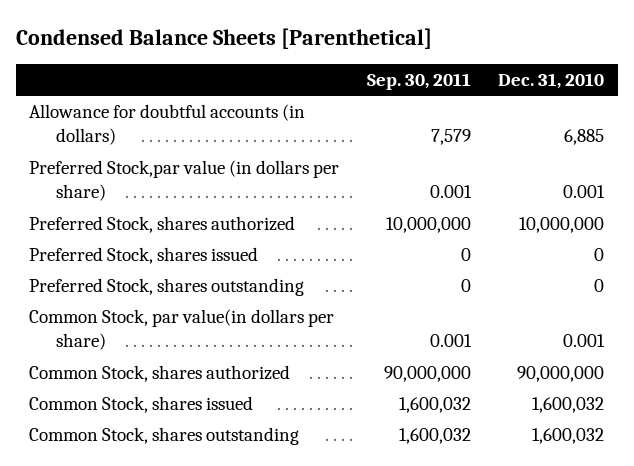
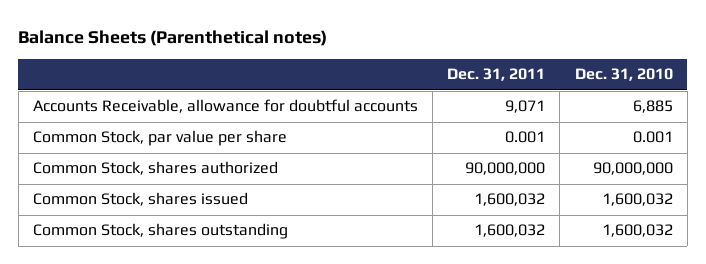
[15,28,432,50] Condensed Balance Sheets [Parenthetical] -> [18,30,328,47] Balance Sheets (Parenthetical notes)
[366,73,471,91] Sep. 30, 2011 -> none
none -> [447,68,546,82] Dec. 31, 2011
[29,160,340,202] Preferred Stock,par value (in dollars per share) -> none
[29,216,296,234] Preferred Stock, shares authorized -> none
[29,247,259,265] Preferred Stock, shares issued -> none
[29,278,305,297] Preferred Stock, shares outstanding -> none
[29,104,306,146] Allowance for doubtful accounts (in dollars) -> [33,99,419,114] Accounts Receivable, allowance for doubtful accounts
[29,309,335,351] Common Stock, par value(in dollars per share) -> [33,130,288,147] Common Stock, par value per share

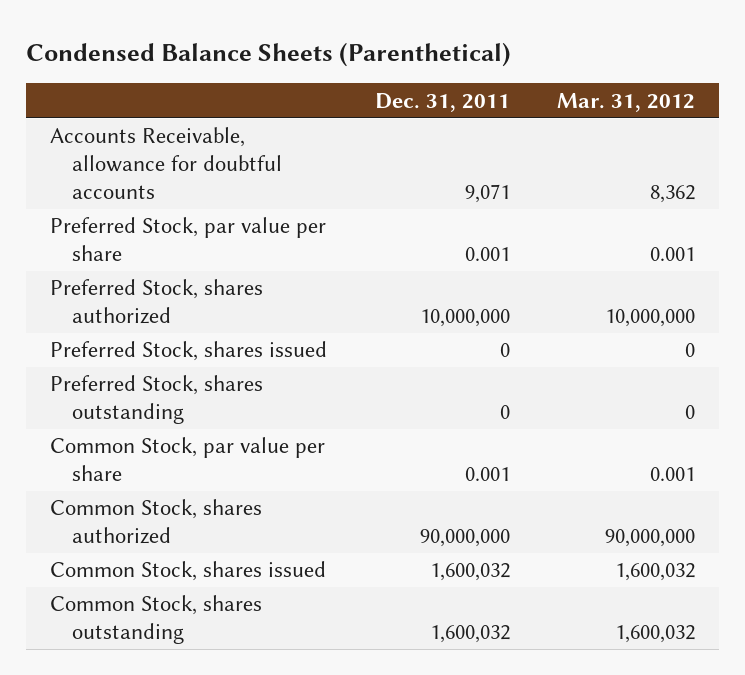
[18,30,328,47] Balance Sheets (Parenthetical notes) -> [26,41,512,67] Condensed Balance Sheets (Parenthetical)
[574,68,673,82] Dec. 31, 2010 -> none
none -> [557,92,696,112] Mar. 31, 2012
none -> [49,217,326,262] Preferred Stock, par value per share
none -> [49,279,263,325] Preferred Stock, shares authorized
none -> [49,341,327,362] Preferred Stock, shares issued
none -> [49,375,263,425] Preferred Stock, shares outstanding

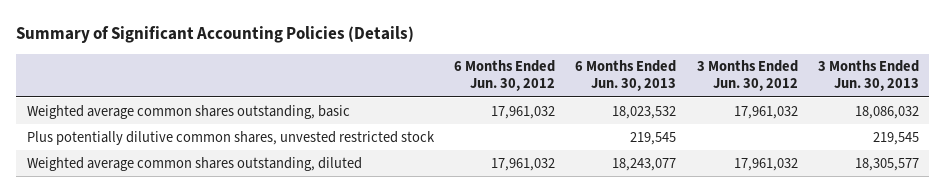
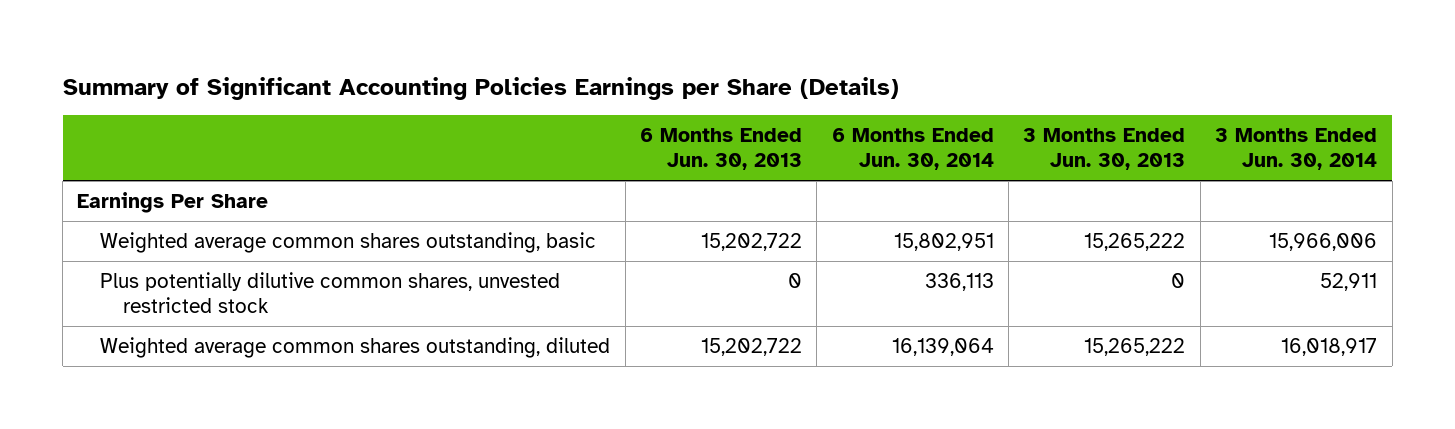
[16,25,415,43] Summary of Significant Accounting Policies (Details) -> [62,76,899,100] Summary of Significant Accounting Policies Earnings per Share (Details)
[453,60,555,92] 6 Months Ended Jun. 30, 2012 -> none
[696,60,798,92] 3 Months Ended Jun. 30, 2012 -> none
none -> [831,128,994,171] 6 Months Ended Jun. 30, 2014
none -> [1215,128,1378,171] 3 Months Ended Jun. 30, 2014
none -> [77,192,269,214] Earnings Per Share
[612,105,677,119] 18,023,532 -> [700,233,802,252] 15,202,722
[855,105,920,119] 18,086,032 -> [1084,233,1186,252] 15,265,222
[630,131,677,145] 219,545 -> [787,273,802,289] 0
[873,131,920,145] 219,545 -> [1171,273,1186,289] 0
[612,157,677,171] 18,243,077 -> [700,338,802,357] 15,202,722
[855,157,920,171] 18,305,577 -> [1084,338,1186,357] 15,265,222

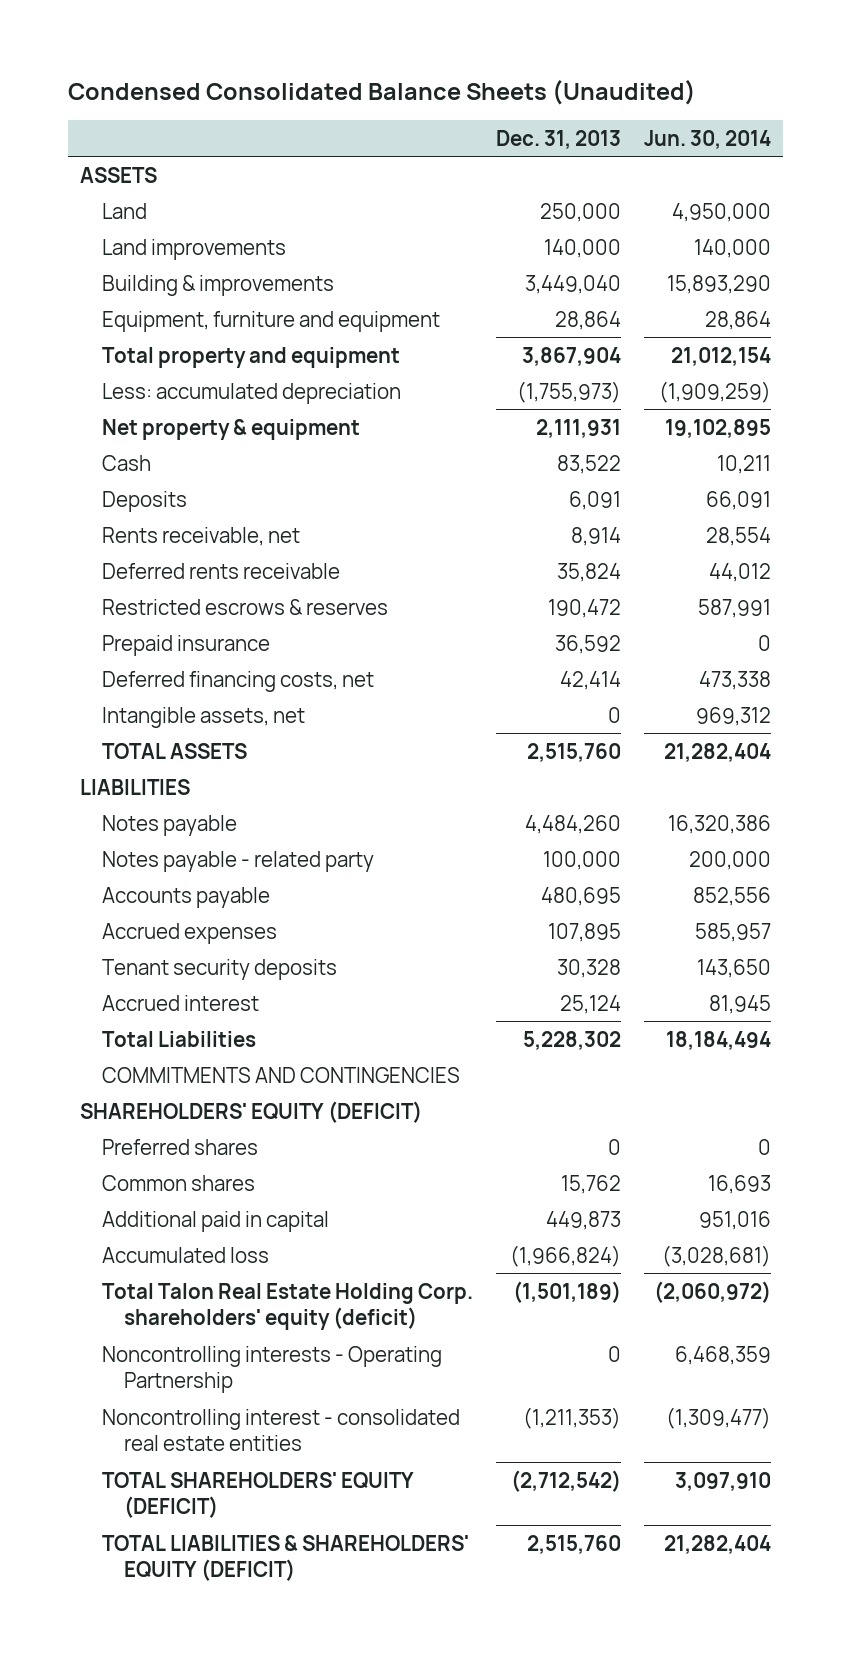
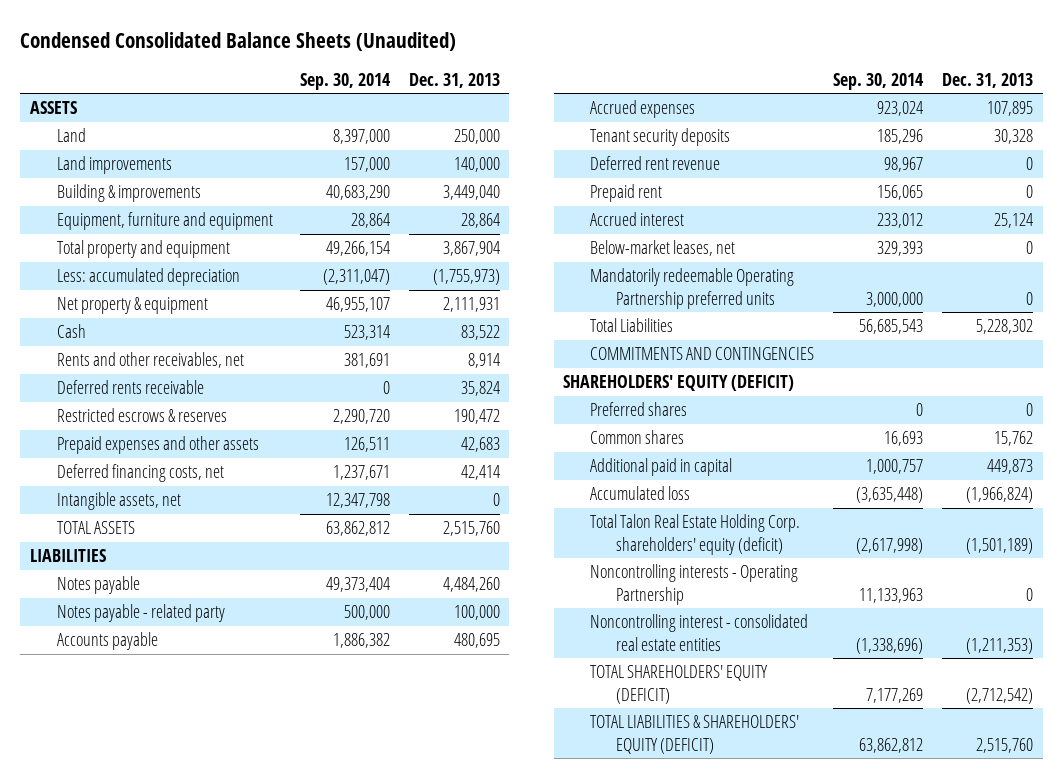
[644,129,772,149] Jun. 30, 2014 -> none
none -> [299,72,391,90] Sep. 30, 2014
[101,490,187,512] Deposits -> none
[101,526,300,546] Rents receivable, net -> [56,352,244,369] Rents and other receivables, net
[101,634,270,656] Prepaid insurance -> none
none -> [56,436,259,455] Prepaid expenses and other assets
none -> [589,156,720,171] Deferred rent revenue
none -> [589,184,662,203] Prepaid rent
none -> [589,240,735,257] Below-market leases, net
none -> [589,268,794,309] Mandatorily redeemable Operating Partnership preferred units

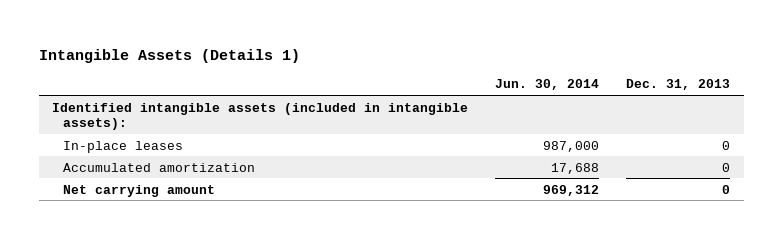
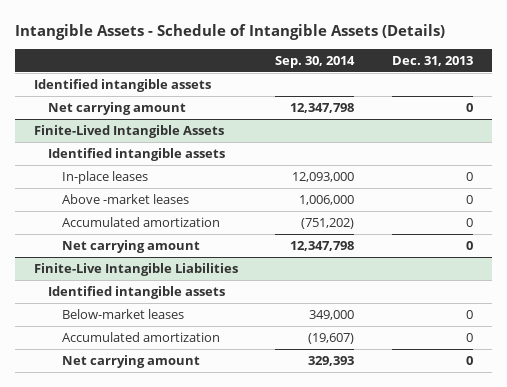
[39,48,301,63] Intangible Assets (Details 1) -> [15,23,446,40] Intangible Assets - Schedule of Intangible Assets (Details)
[495,79,600,91] Jun. 30, 2014 -> none
none -> [275,55,356,68] Sep. 30, 2014
[52,102,469,131] Identified intangible assets (included in intangible assets): -> [33,79,211,93] Identified intangible assets
none -> [48,102,187,116] Net carrying amount
none -> [33,125,224,139] Finite-Lived Intangible Assets
none -> [48,148,226,162] Identified intangible assets
none -> [62,194,190,205] Above -market leases
none -> [33,263,238,277] Finite-Live Intangible Liabilities
none -> [48,286,226,300] Identified intangible assets
none -> [62,309,185,320] Below-market leases
none -> [62,332,221,343] Accumulated amortization
none -> [62,355,201,369] Net carrying amount

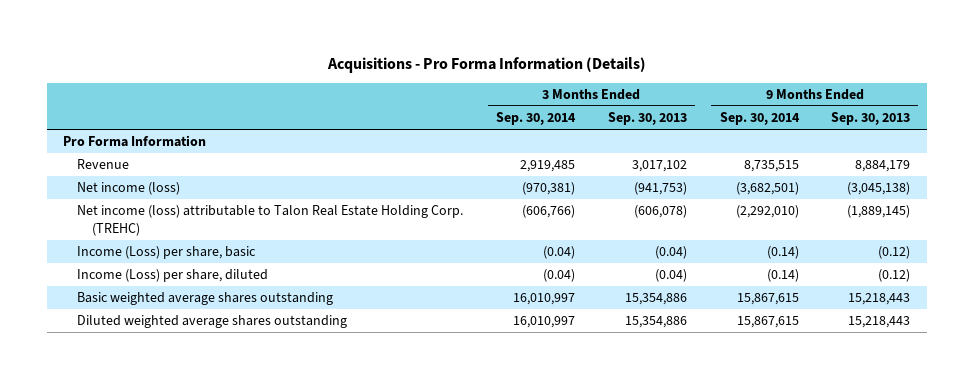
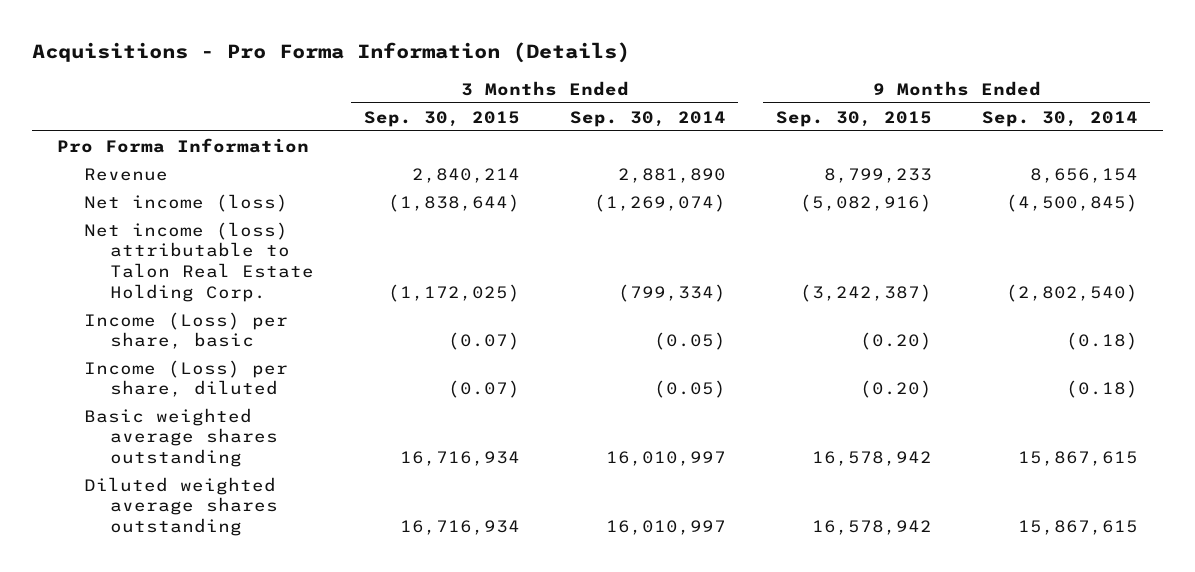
[607,112,687,126] Sep. 30, 2013 -> none
[831,112,911,126] Sep. 30, 2013 -> none
none -> [363,110,520,127] Sep. 30, 2015
none -> [775,110,932,127] Sep. 30, 2015
[520,160,576,173] 2,919,485 -> [617,167,726,183] 2,881,890
[743,160,799,173] 8,735,515 -> [1029,167,1138,183] 8,656,154
[522,182,576,196] (970,381) -> [593,193,726,212] (1,269,074)
[735,182,799,196] (3,682,501) -> [1005,193,1138,212] (4,500,845)
[77,205,464,236] Net income (loss) attributable to Talon Real Estate Holding Corp. (TREHC) -> [83,221,314,302] Net income (loss) attributable to Talon Real Estate Holding Corp.
[522,205,576,219] (606,766) -> [617,283,726,302] (799,334)
[735,205,799,219] (2,292,010) -> [1005,283,1138,302] (2,802,540)
[543,246,576,260] (0.04) -> [653,332,726,351] (0.05)
[766,246,799,260] (0.14) -> [1065,332,1138,351] (0.18)
[543,269,576,283] (0.04) -> [653,380,726,399] (0.05)
[766,269,799,283] (0.14) -> [1065,380,1138,399] (0.18)

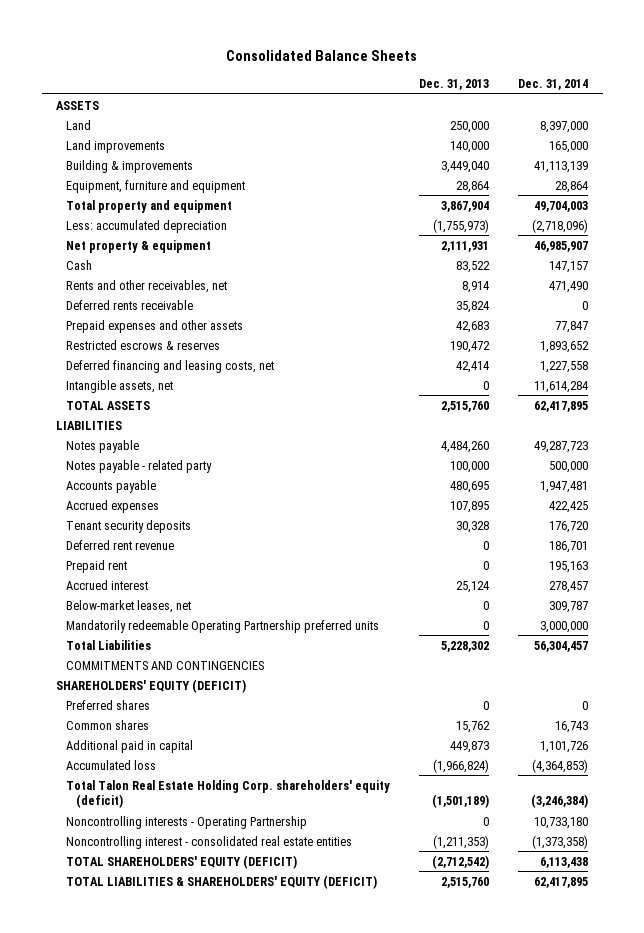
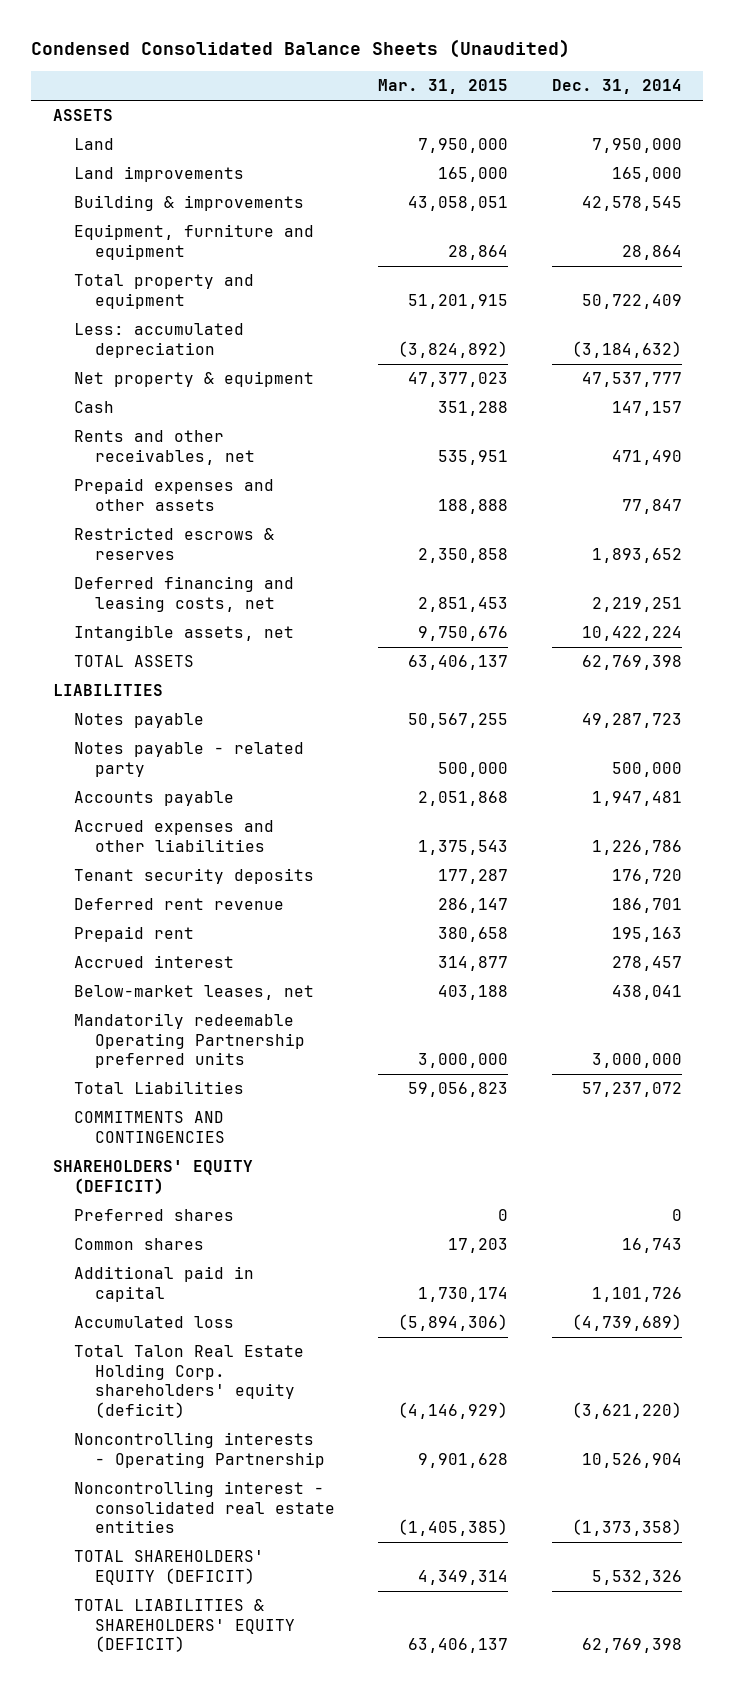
[226,50,418,62] Consolidated Balance Sheets -> [31,39,571,59] Condensed Consolidated Balance Sheets (Unaudited)
[419,78,490,90] Dec. 31, 2013 -> none
none -> [378,79,509,95] Mar. 31, 2015
[540,120,589,133] 8,397,000 -> [591,138,682,154] 7,950,000
[534,160,589,173] 41,113,139 -> [581,196,682,212] 42,578,545
[534,200,589,212] 49,704,003 -> [581,293,682,309] 50,722,409
[532,218,589,233] (2,718,096) -> [571,340,682,358] (3,184,632)
[534,240,589,252] 46,985,907 -> [581,372,682,388] 47,537,777
[66,299,194,310] Deferred rents receivable -> none
[540,360,589,373] 1,227,558 -> [591,596,682,612] 2,219,251
[534,380,589,393] 11,614,284 -> [581,626,682,642] 10,422,224
[534,400,589,412] 62,417,895 -> [581,655,682,671] 62,769,398
[66,499,160,513] Accrued expenses -> [73,820,274,852] Accrued expenses and other liabilities
[549,500,589,513] 422,425 -> [591,839,682,855] 1,226,786
[549,600,589,613] 309,787 -> [611,985,682,1001] 438,041
[534,640,589,652] 56,304,457 -> [581,1082,682,1098] 57,237,072
[532,758,589,773] (4,364,853) -> [571,1314,682,1332] (4,739,689)
[531,794,589,809] (3,246,384) -> [571,1401,682,1419] (3,621,220)
[534,816,589,829] 10,733,180 -> [581,1452,682,1468] 10,526,904
[540,856,589,868] 6,113,438 -> [591,1569,682,1585] 5,532,326
[534,876,589,888] 62,417,895 -> [581,1638,682,1654] 62,769,398

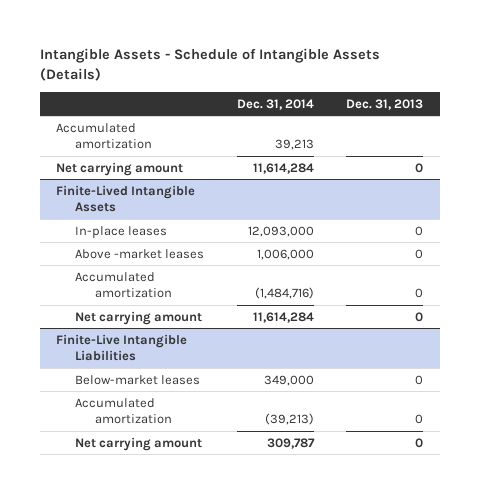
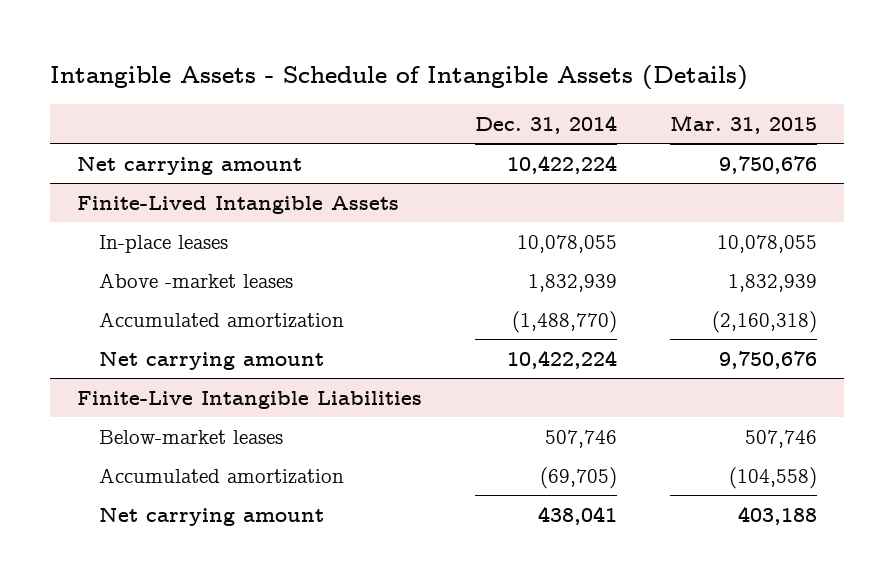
[346,98,424,110] Dec. 31, 2013 -> none
none -> [669,114,817,134] Mar. 31, 2015
[55,122,153,150] Accumulated amortization -> none
[252,162,314,174] 11,614,284 -> [506,154,617,174] 10,422,224
[247,225,314,237] 12,093,000 -> [516,234,617,253] 10,078,055
[256,248,314,260] 1,006,000 -> [527,273,617,292] 1,832,939
[254,287,314,300] (1,484,716) -> [511,310,617,333] (1,488,770)
[252,311,314,323] 11,614,284 -> [506,349,617,369] 10,422,224
[263,374,314,386] 349,000 -> [544,429,617,448] 507,746
[264,413,314,426] (39,213) -> [539,466,617,489] (69,705)
[266,437,315,449] 309,787 -> [537,505,617,525] 438,041

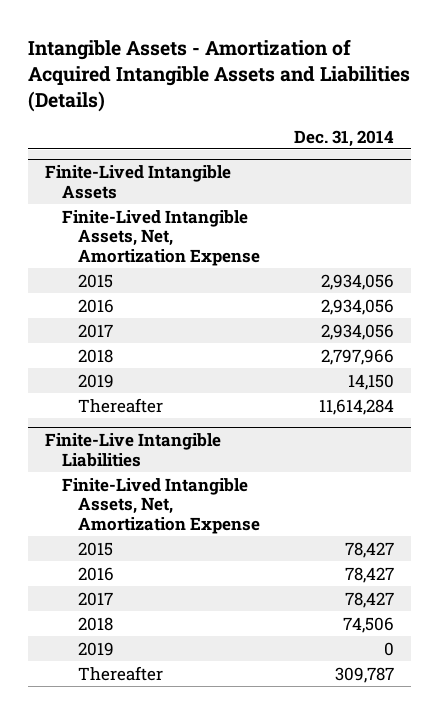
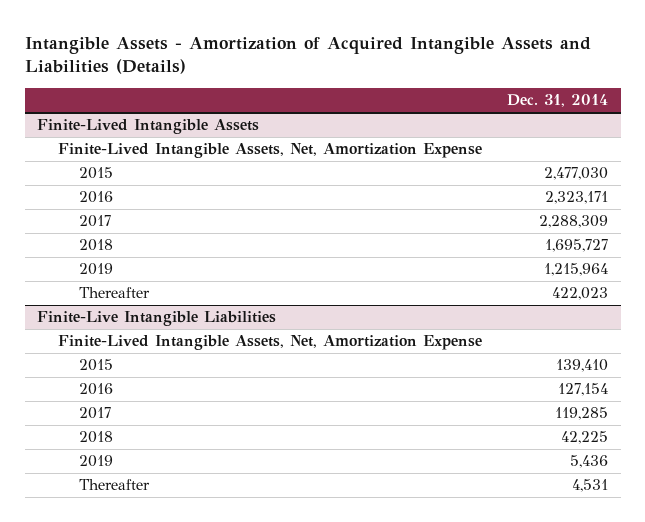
[321,273,395,290] 2,934,056 -> [544,167,609,181] 2,477,030
[321,298,395,315] 2,934,056 -> [545,191,609,205] 2,323,171
[321,323,395,340] 2,934,056 -> [539,215,609,229] 2,288,309
[321,348,395,365] 2,797,966 -> [545,239,609,253] 1,695,727
[348,373,395,390] 14,150 -> [544,263,609,277] 1,215,964
[319,398,395,415] 11,614,284 -> [552,287,609,301] 422,023
[345,541,395,558] 78,427 -> [556,359,609,373] 139,410
[345,566,395,583] 78,427 -> [558,383,609,397] 127,154
[345,591,395,608] 78,427 -> [555,407,609,421] 119,285
[343,616,395,633] 74,506 -> [561,431,609,445] 42,225
[384,641,395,656] 0 -> [570,455,609,469] 5,436
[335,666,395,683] 309,787 -> [572,479,609,493] 4,531

